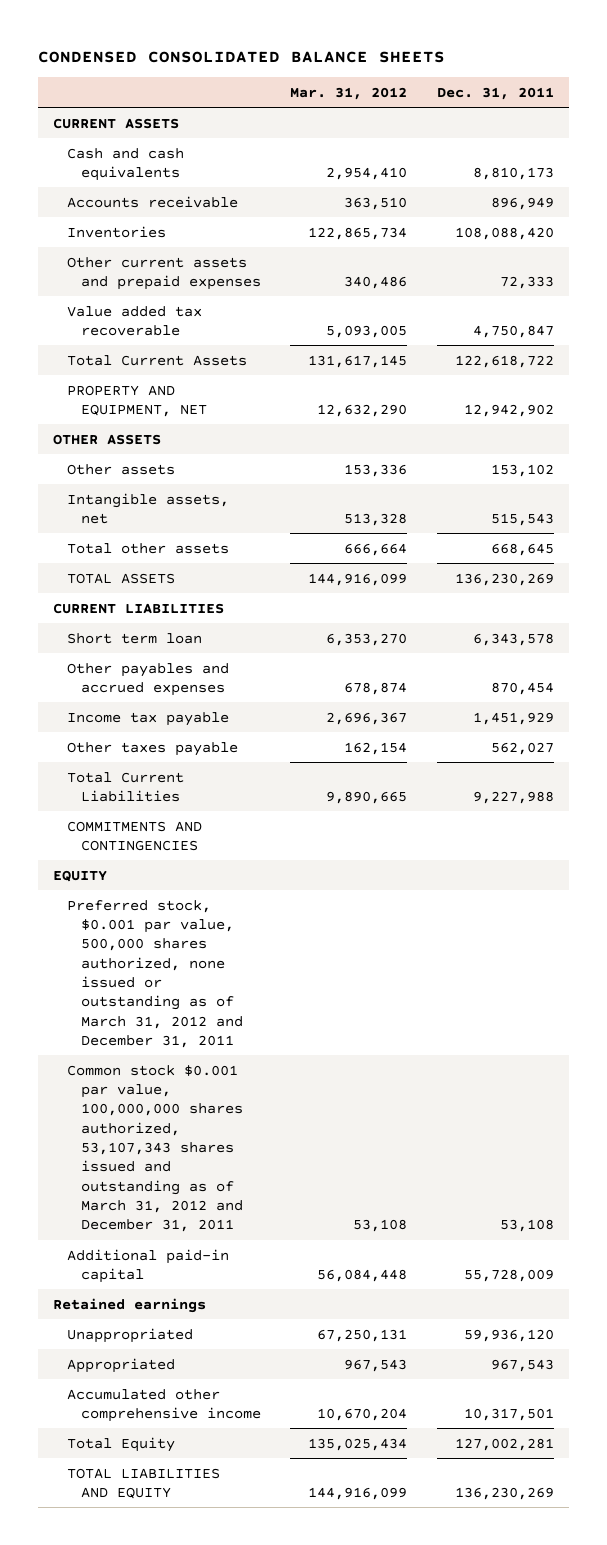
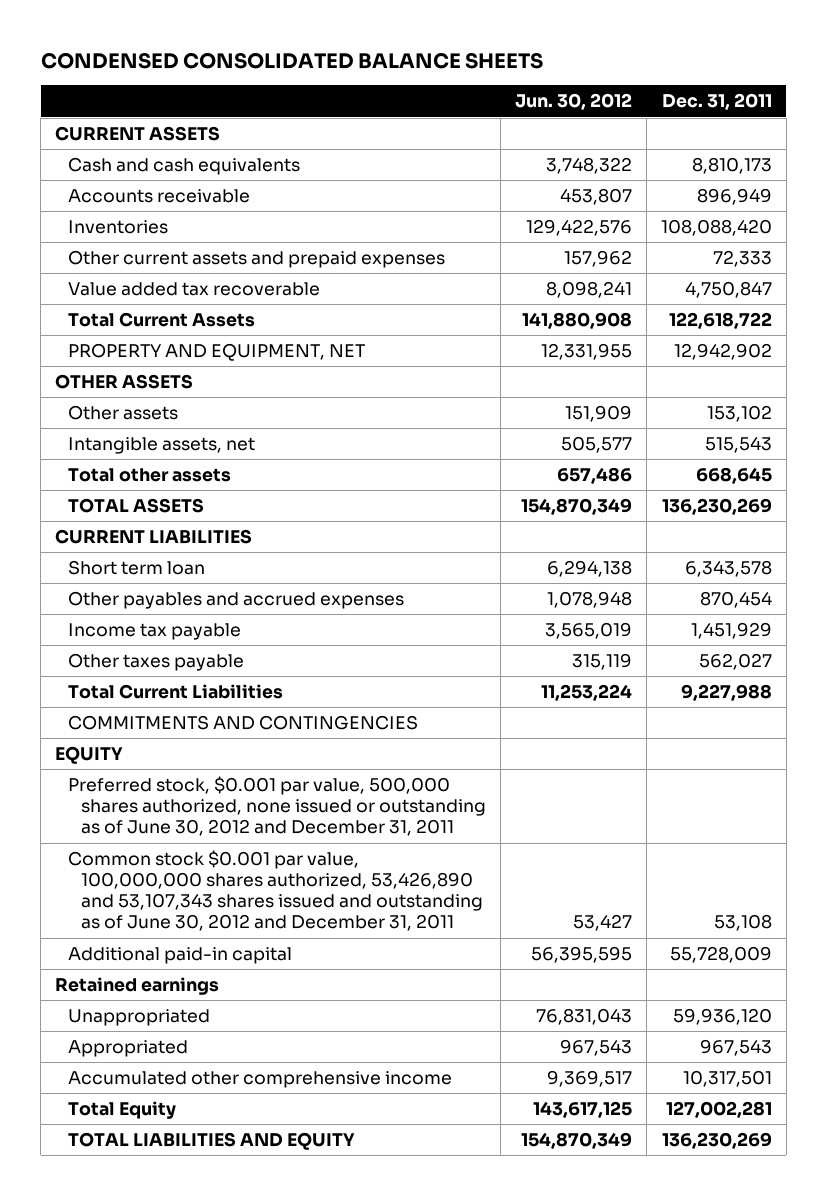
[290,86,408,100] Mar. 31, 2012 -> none
none -> [514,93,632,111] Jun. 30, 2012
[66,899,243,1048] Preferred stock, $0.001 par value, 500,000 shares authorized, none issued or outstanding as of March 31, 2012 and December 31, 2011 -> [67,776,486,837] Preferred stock, $0.001 par value, 500,000 shares authorized, none issued or outstanding as of June 30, 2012 and December 31, 2011
[66,1064,243,1233] Common stock $0.001 par value, 100,000,000 shares authorized, 53,107,343 shares issued and outstanding as of March 31, 2012 and December 31, 2011 -> [67,850,483,932] Common stock $0.001 par value, 100,000,000 shares authorized, 53,426,890 and 53,107,343 shares issued and outstanding as of June 30, 2012 and December 31, 2011

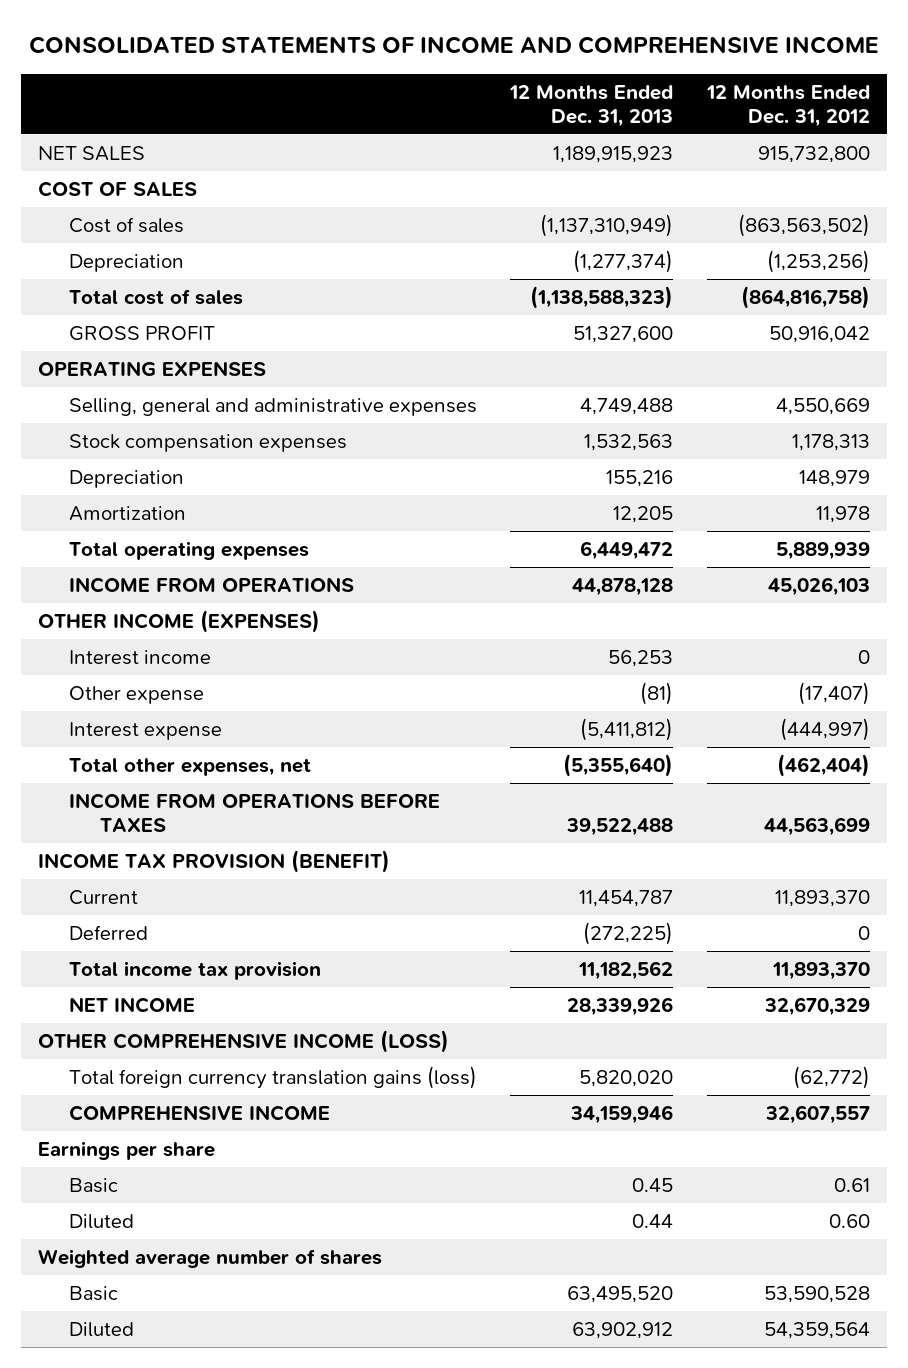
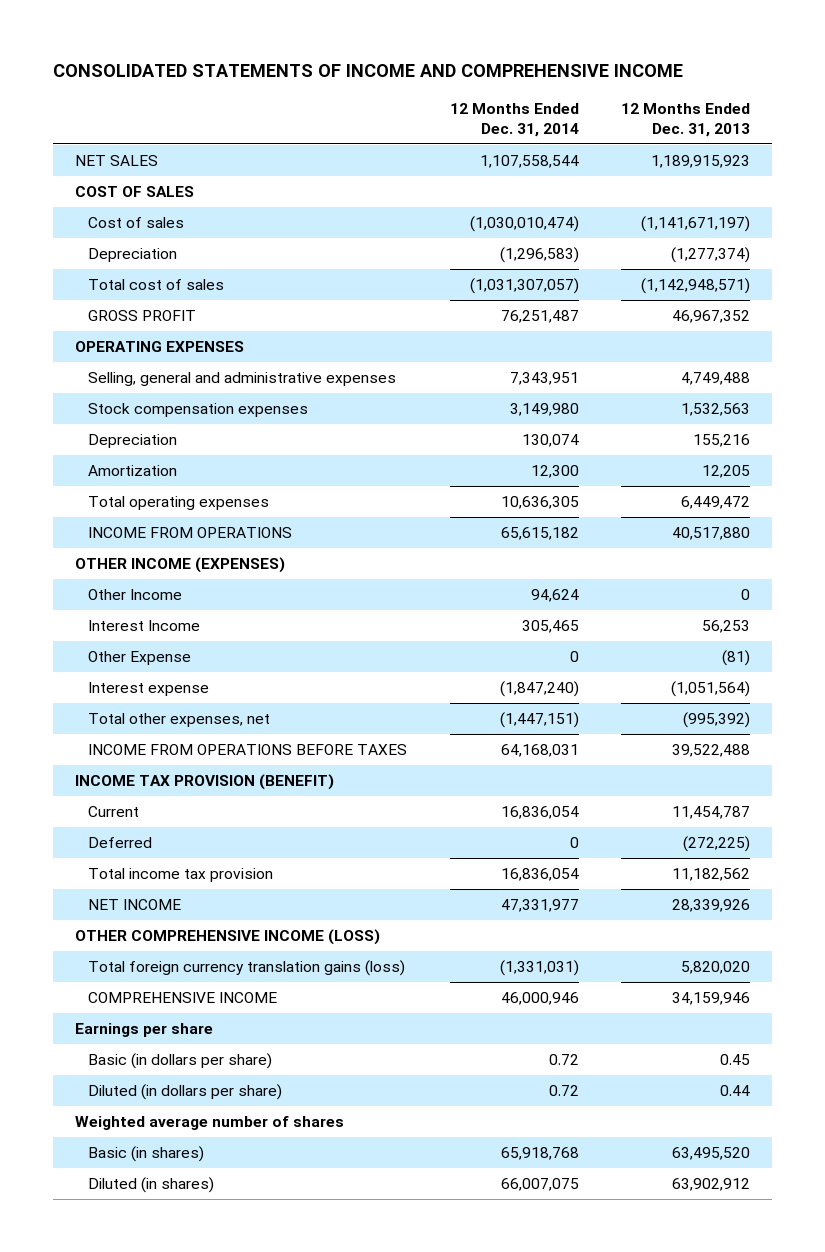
[705,85,870,127] 12 Months Ended Dec. 31, 2012 -> none
none -> [449,102,579,137] 12 Months Ended Dec. 31, 2014
[540,214,674,238] (1,137,310,949) -> [641,216,751,233] (1,141,671,197)
[530,286,674,310] (1,138,588,323) -> [641,278,751,295] (1,142,948,571)
[573,326,674,344] 51,327,600 -> [672,310,751,324] 46,967,352
[572,578,674,597] 44,878,128 -> [672,527,751,541] 40,517,880
none -> [87,589,182,601] Other Income
[68,650,211,666] Interest income -> [87,620,200,632] Interest Income
[68,686,204,705] Other expense -> [87,651,191,666] Other Expense
[580,718,674,742] (5,411,812) -> [671,681,751,698] (1,051,564)
[563,754,674,778] (5,355,640) -> [683,712,751,729] (995,392)
[68,1178,118,1194] Basic -> [87,1053,272,1070] Basic (in dollars per share)
[68,1214,134,1230] Diluted -> [87,1084,282,1101] Diluted (in dollars per share)
[68,1286,118,1302] Basic -> [87,1146,204,1163] Basic (in shares)
[68,1322,134,1338] Diluted -> [87,1177,214,1194] Diluted (in shares)

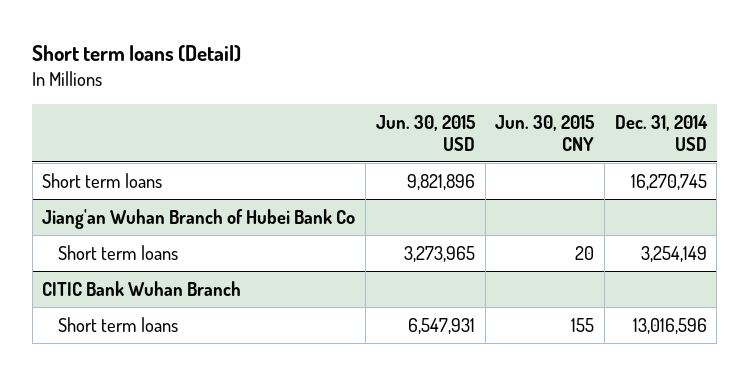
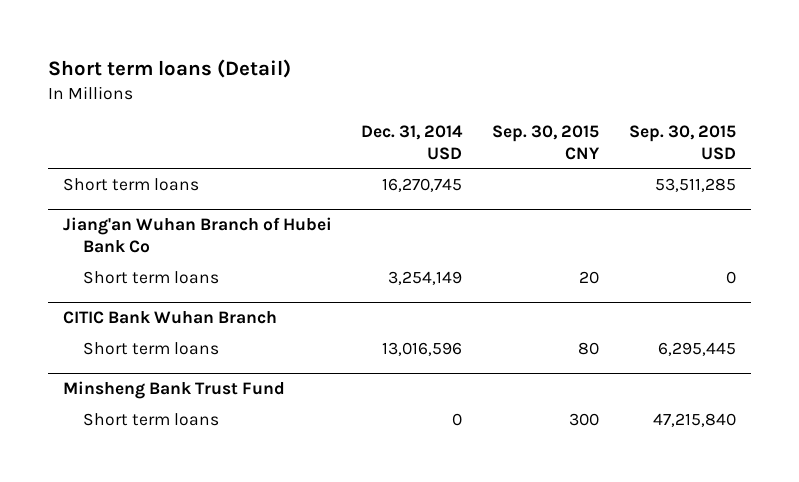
[375,114,475,151] Jun. 30, 2015 USD -> none
[495,114,595,151] Jun. 30, 2015 CNY -> none
none -> [492,125,601,160] Sep. 30, 2015 CNY
none -> [629,125,737,160] Sep. 30, 2015 USD
none -> [62,381,285,400] Minsheng Bank Trust Fund
none -> [82,412,219,426] Short term loans

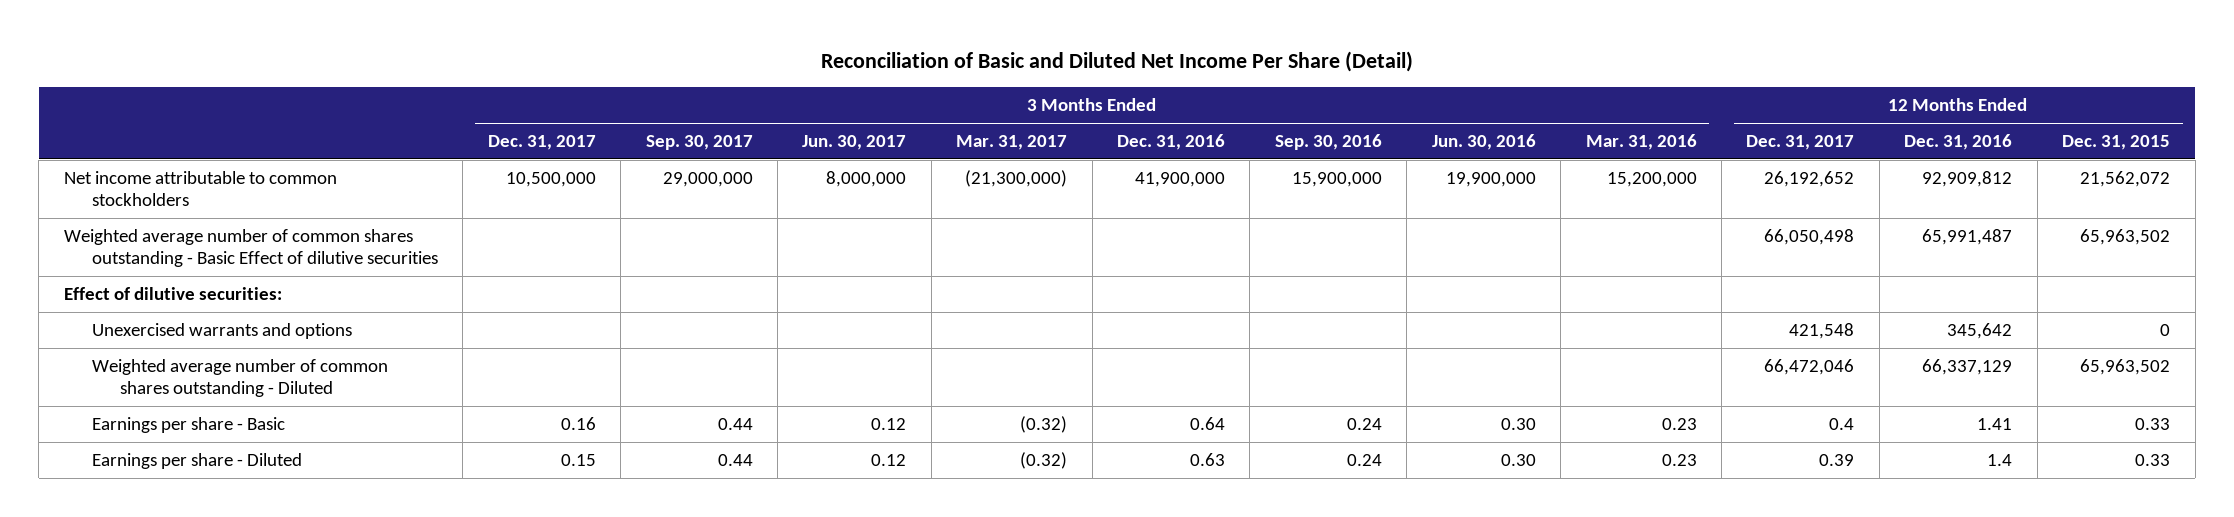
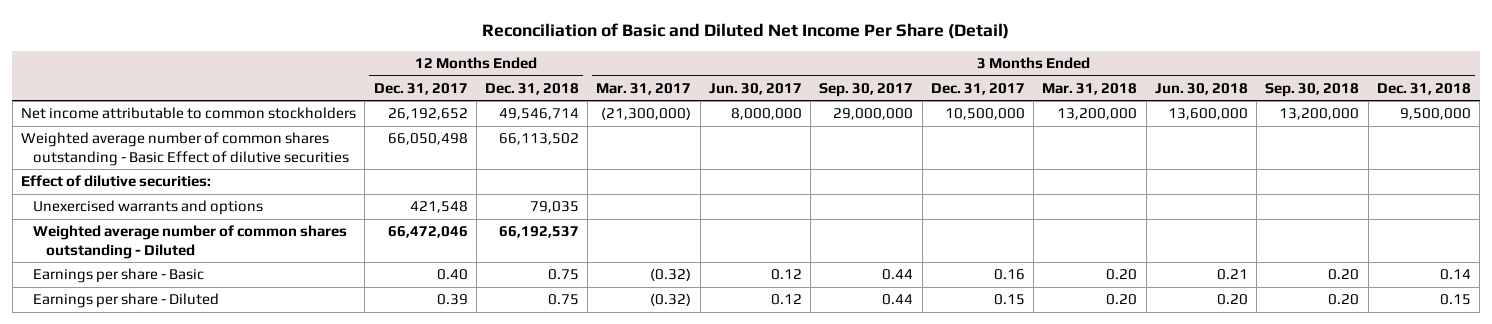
[1117,134,1226,151] Dec. 31, 2016 -> none
[1274,134,1382,151] Sep. 30, 2016 -> none
[1431,134,1536,151] Jun. 30, 2016 -> none
[1585,134,1697,151] Mar. 31, 2016 -> none
[1904,134,2013,151] Dec. 31, 2016 -> none
[2062,135,2171,151] Dec. 31, 2015 -> none
none -> [484,82,579,95] Dec. 31, 2018
none -> [1042,82,1138,95] Mar. 31, 2018
none -> [1154,82,1248,95] Jun. 30, 2018
none -> [1265,82,1360,97] Sep. 30, 2018
none -> [1376,82,1471,95] Dec. 31, 2018
[1829,417,1855,430] 0.4 -> [436,269,468,281] 0.40

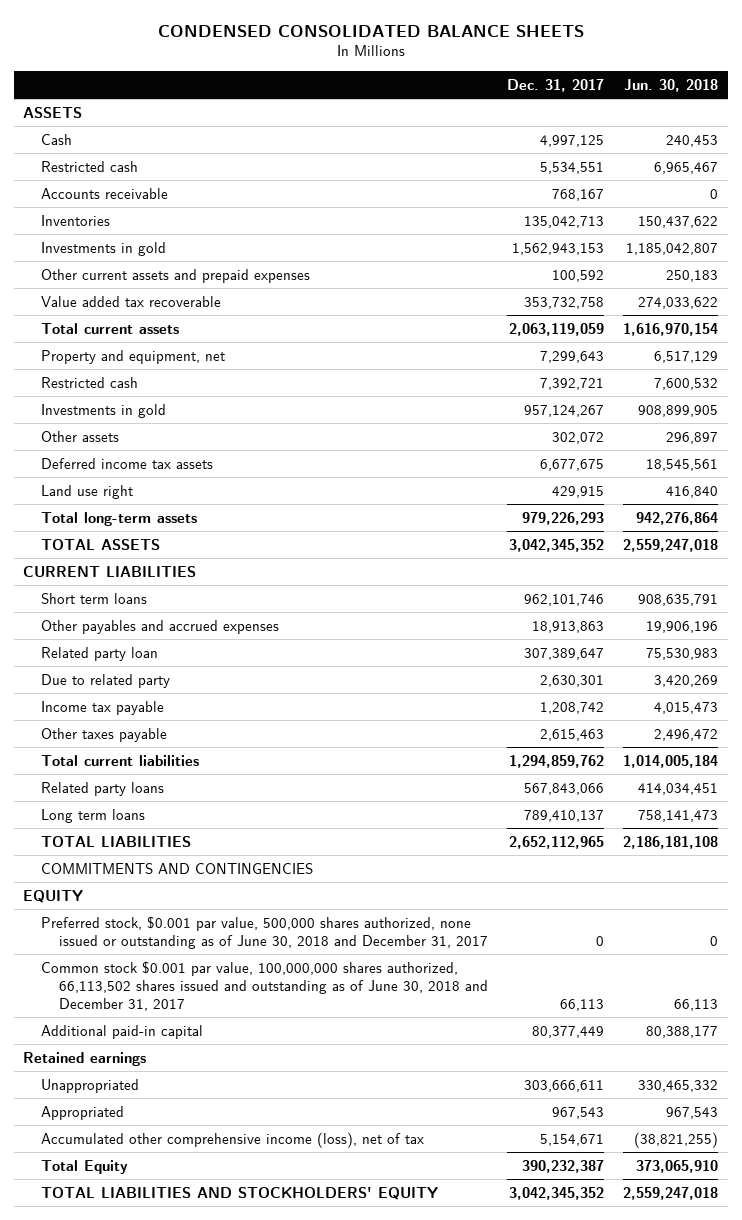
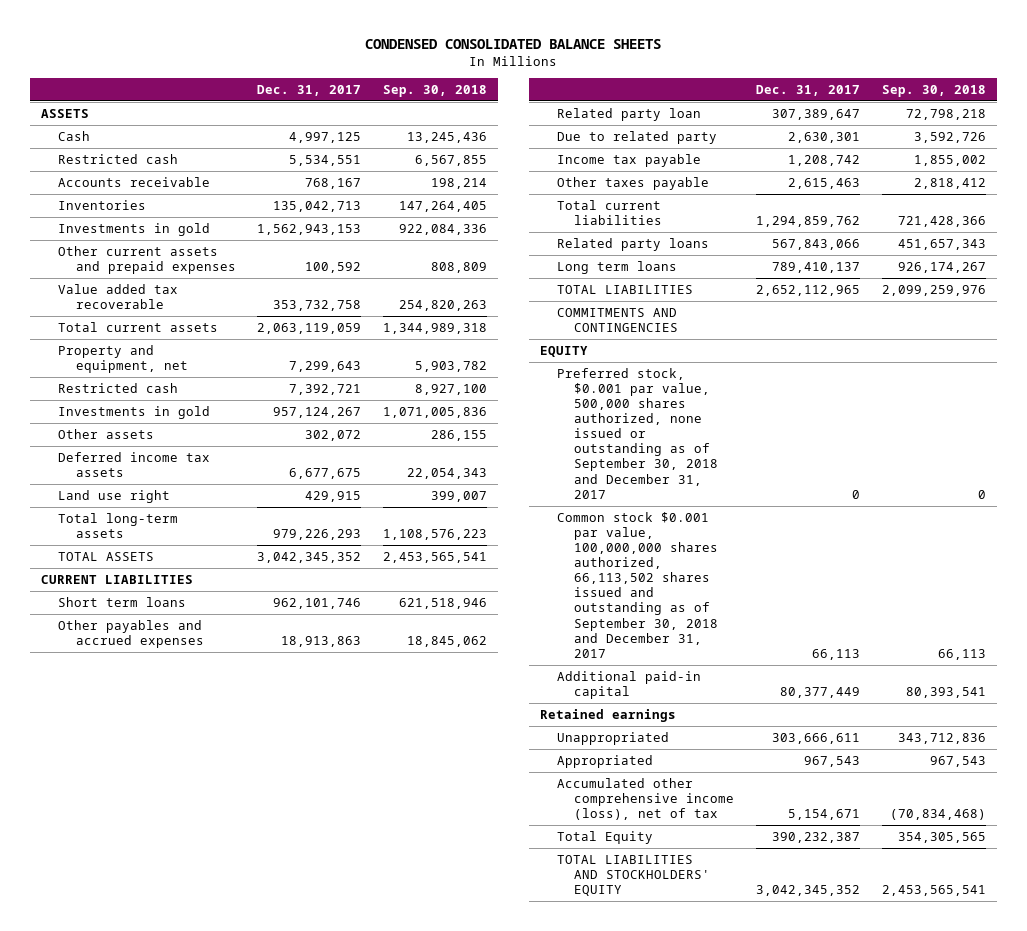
[624,78,719,92] Jun. 30, 2018 -> none
none -> [382,84,487,97] Sep. 30, 2018
[41,915,489,949] Preferred stock, $0.001 par value, 500,000 shares authorized, none issued or outstanding as of June 30, 2018 and December 31, 2017 -> [556,367,719,499] Preferred stock, $0.001 par value, 500,000 shares authorized, none issued or outstanding as of September 30, 2018 and December 31, 2017
[41,960,489,1011] Common stock $0.001 par value, 100,000,000 shares authorized, 66,113,502 shares issued and outstanding as of June 30, 2018 and December 31, 2017 -> [556,511,719,658] Common stock $0.001 par value, 100,000,000 shares authorized, 66,113,502 shares issued and outstanding as of September 30, 2018 and December 31, 2017

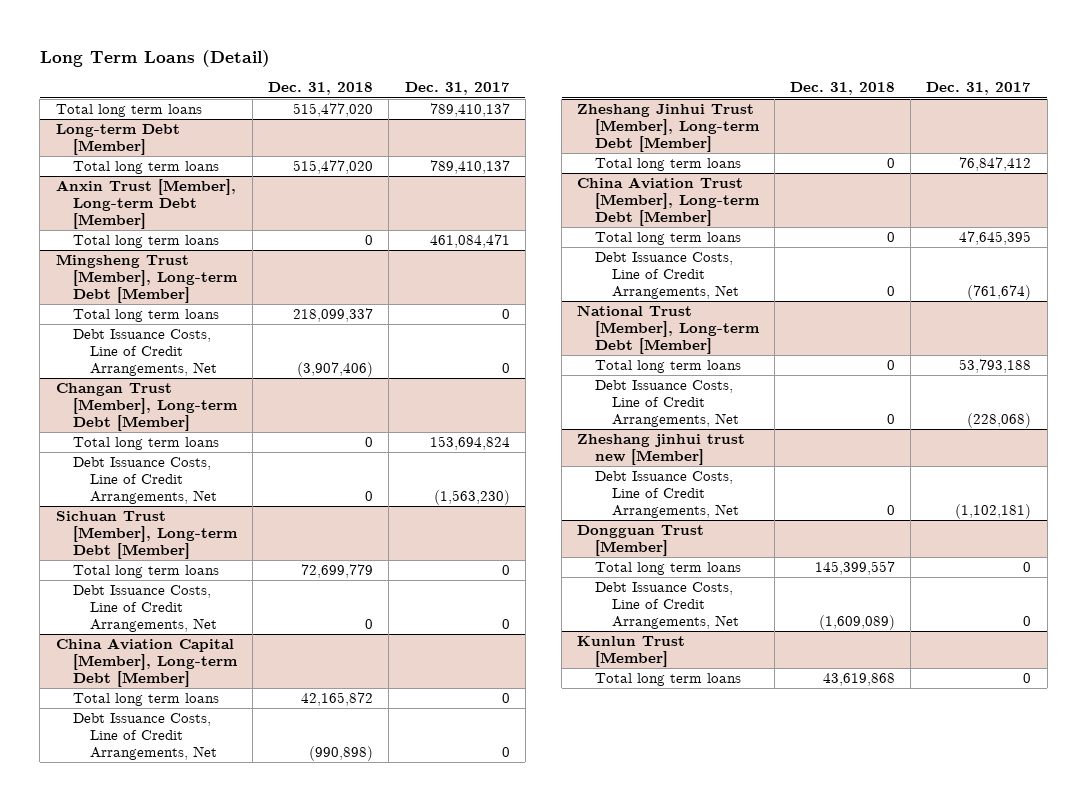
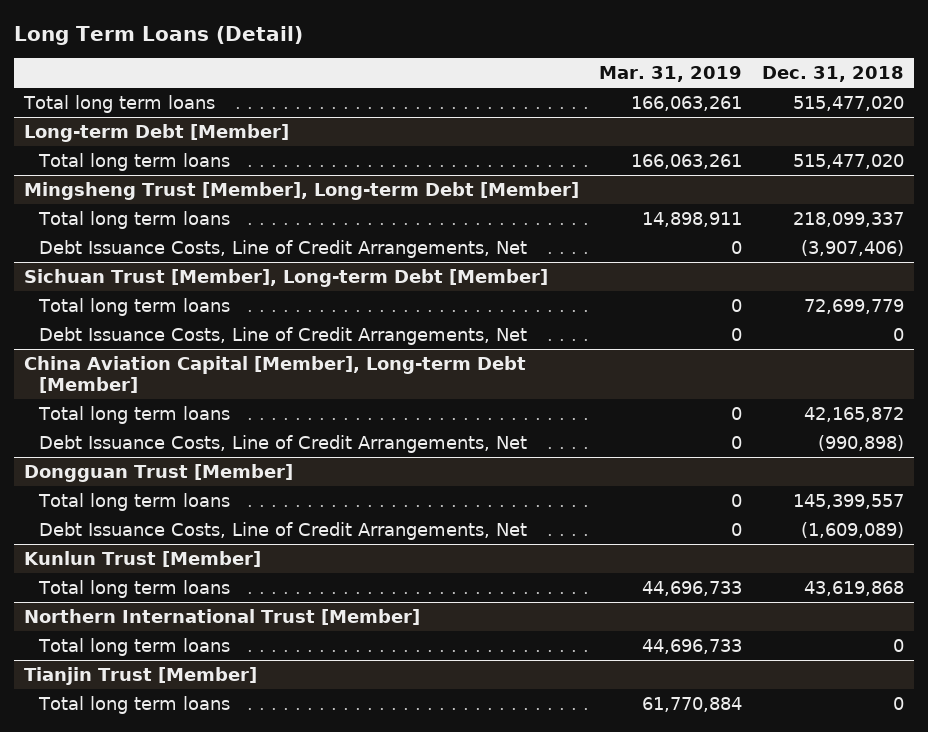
[404,82,510,96] Dec. 31, 2017 -> none
none -> [598,65,742,82] Mar. 31, 2019
[55,179,236,230] Anxin Trust [Member], Long-term Debt [Member] -> none
[72,235,219,249] Total long term loans -> none
[55,383,238,432] Changan Trust [Member], Long-term Debt [Member] -> none
[72,437,219,451] Total long term loans -> none
[72,457,217,505] Debt Issuance Costs, Line of Credit Arrangements, Net -> none
[577,104,760,153] Zheshang Jinhui Trust [Member], Long-term Debt [Member] -> none
[594,158,741,172] Total long term loans -> none
[577,177,760,227] China Aviation Trust [Member], Long-term Debt [Member] -> none
[594,232,741,246] Total long term loans -> none
[594,252,739,300] Debt Issuance Costs, Line of Credit Arrangements, Net -> none
[577,305,760,355] National Trust [Member], Long-term Debt [Member] -> none
[594,360,741,374] Total long term loans -> none
[594,380,739,428] Debt Issuance Costs, Line of Credit Arrangements, Net -> none
[577,434,746,466] Zheshang jinhui trust new [Member] -> none
[594,471,739,519] Debt Issuance Costs, Line of Credit Arrangements, Net -> none
none -> [24,608,421,625] Northern International Trust [Member]
none -> [38,637,231,656] Total long term loans
none -> [24,666,258,685] Tianjin Trust [Member]
none -> [38,695,231,714] Total long term loans

